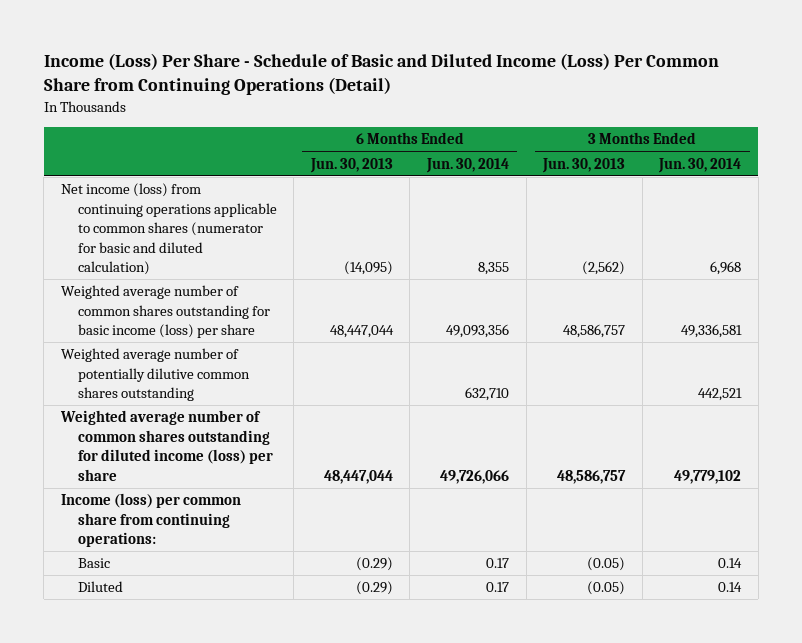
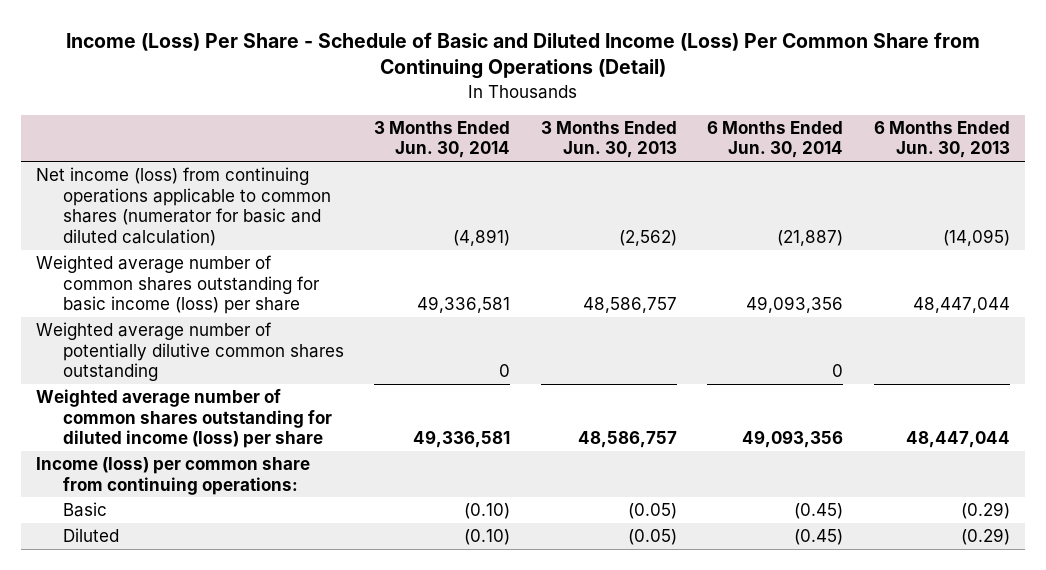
[477,262,509,276] 8,355 -> [777,229,844,246] (21,887)
[710,261,742,276] 6,968 -> [453,228,511,246] (4,891)
[464,387,509,402] 632,710 -> [832,364,844,378] 0
[698,388,743,402] 442,521 -> [499,364,511,378] 0
[439,469,509,484] 49,726,066 -> [742,430,844,449] 49,093,356
[674,469,742,484] 49,779,102 -> [413,430,511,449] 49,336,581
[485,558,509,569] 0.17 -> [794,503,844,520] (0.45)
[718,558,743,569] 0.14 -> [464,503,511,520] (0.10)
[485,582,509,593] 0.17 -> [794,529,844,546] (0.45)
[718,582,743,593] 0.14 -> [464,529,511,546] (0.10)

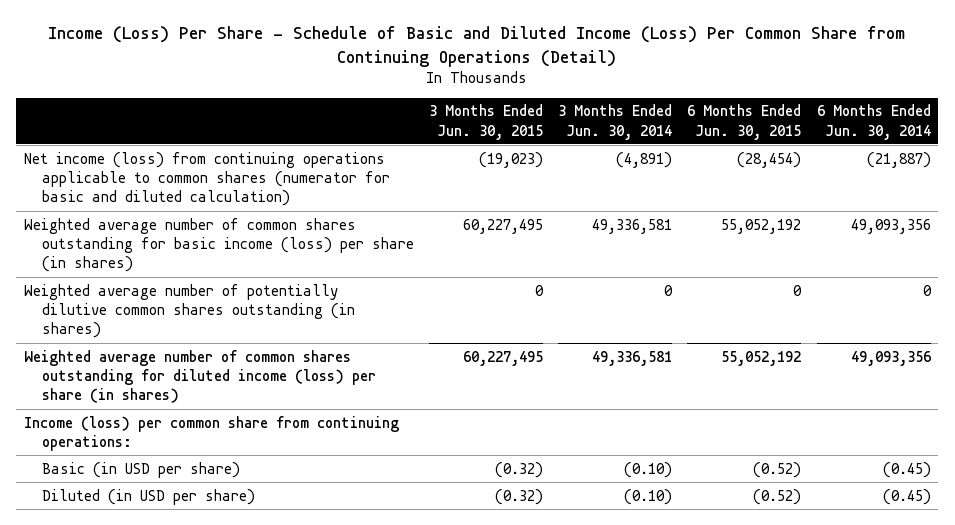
[540,120,677,159] 3 Months Ended Jun. 30, 2013 -> none
[873,120,1010,159] 6 Months Ended Jun. 30, 2013 -> none
none -> [428,104,543,140] 3 Months Ended Jun. 30, 2015
none -> [687,104,802,140] 6 Months Ended Jun. 30, 2015
[36,255,320,315] Weighted average number of common shares outstanding for basic income (loss) per share -> [23,217,414,273] Weighted average number of common shares outstanding for basic income (loss) per share (in shares)
[36,322,344,382] Weighted average number of potentially dilutive common shares outstanding -> [23,283,355,339] Weighted average number of potentially dilutive common shares outstanding (in shares)
[36,389,332,449] Weighted average number of common shares outstanding for diluted income (loss) per share -> [23,349,376,404] Weighted average number of common shares outstanding for diluted income (loss) per share (in shares)
[62,502,107,518] Basic -> [41,461,240,478] Basic (in USD per share)
[62,528,119,543] Diluted -> [41,488,255,505] Diluted (in USD per share)

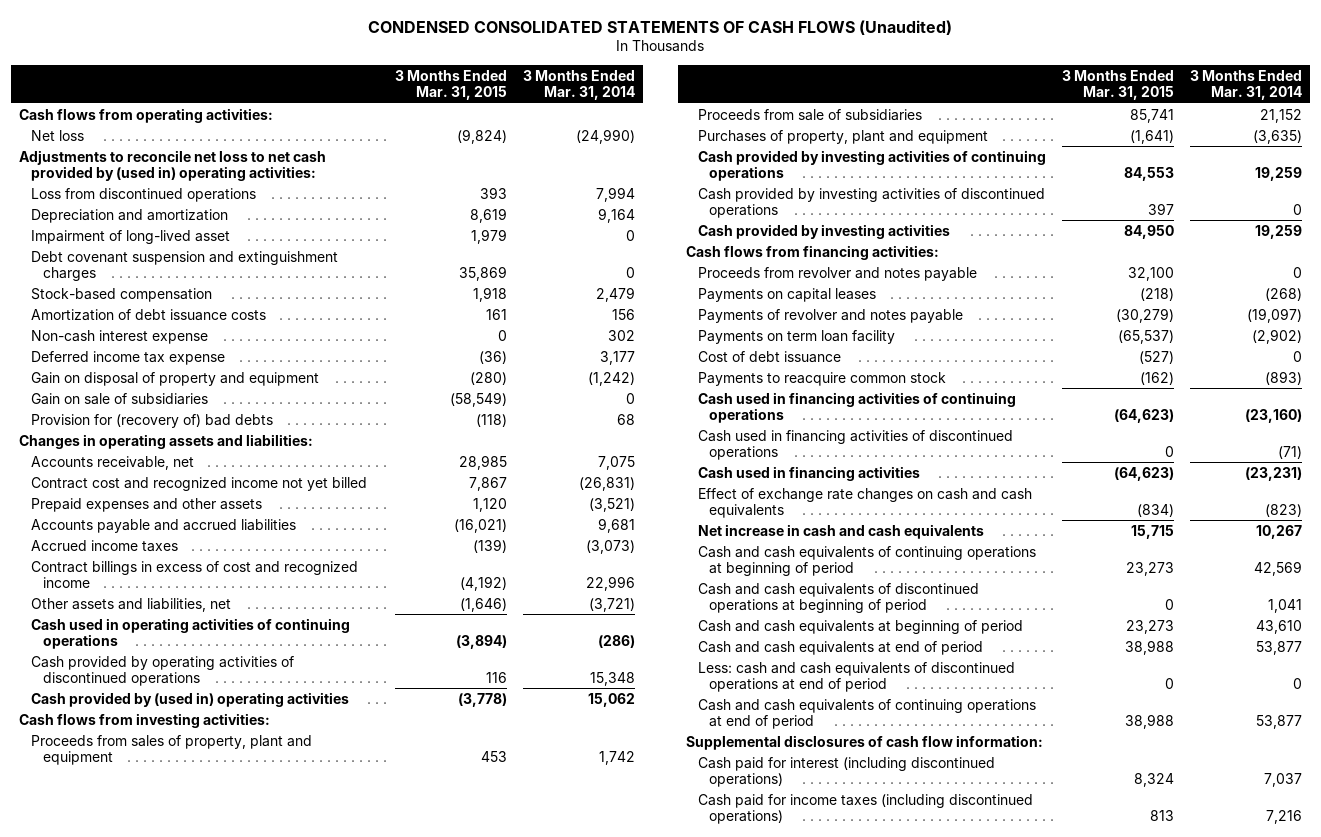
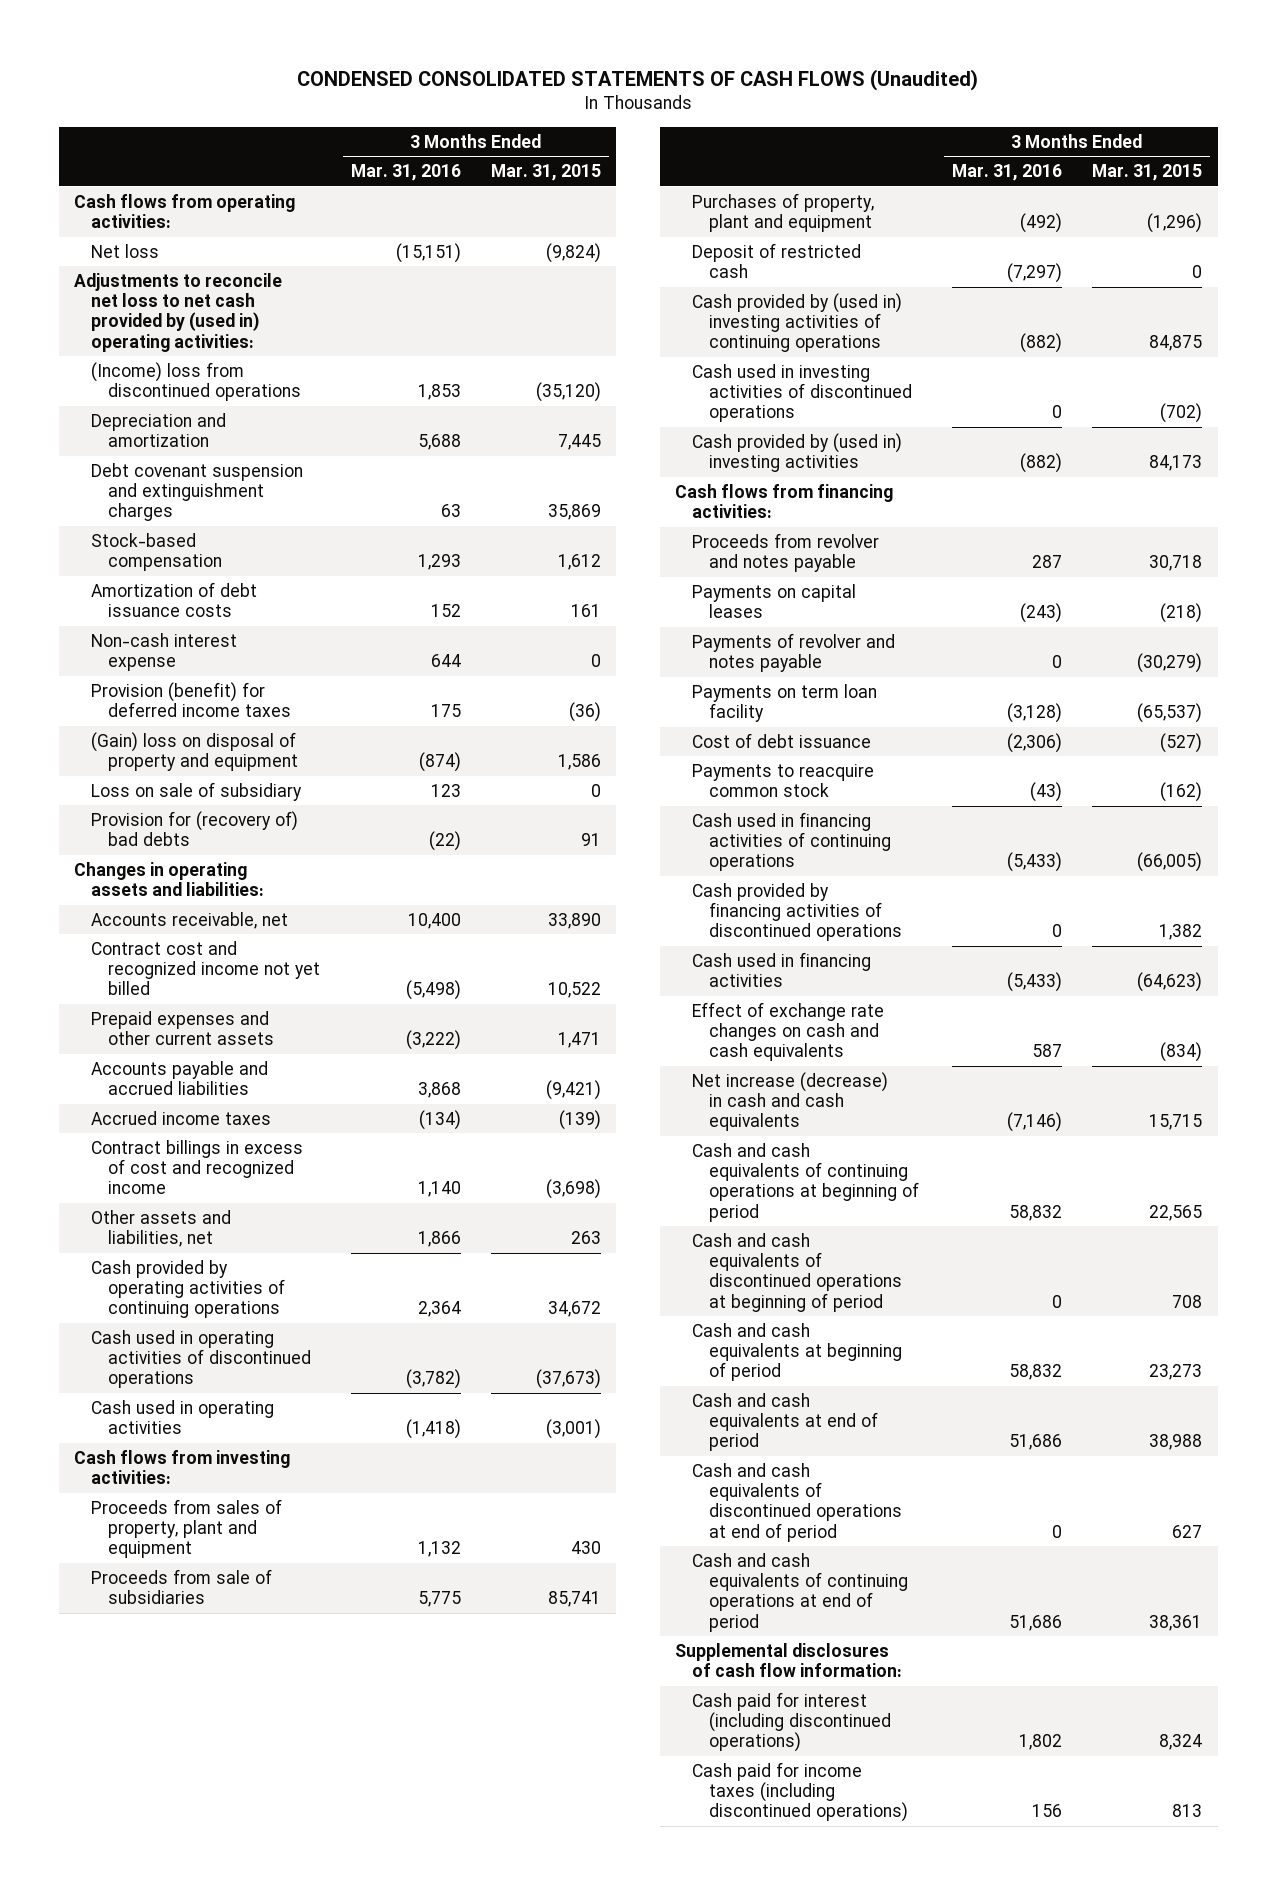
[523,69,636,100] 3 Months Ended Mar. 31, 2014 -> none
none -> [350,164,461,182] Mar. 31, 2016
[31,229,231,244] Impairment of long-lived asset -> none
[31,187,257,202] Loss from discontinued operations -> [91,361,302,402] (Income) loss from discontinued operations
[480,186,508,199] 393 -> [536,382,602,403] (35,120)
[470,207,508,223] 8,619 -> [558,434,602,451] 7,445
[473,286,508,302] 1,918 -> [558,554,602,571] 1,612
[31,350,226,365] Deferred income tax expense -> [91,681,292,718] Provision (benefit) for deferred income taxes
[31,371,320,386] Gain on disposal of property and equipment -> [91,731,299,772] (Gain) loss on disposal of property and equipment
[470,371,508,385] (280) -> [558,754,602,771] 1,586
[31,392,209,405] Gain on sale of subsidiaries -> [91,781,303,801] Loss on sale of subsidiary
[450,391,508,407] (58,549) -> [591,783,602,797] 0
[476,413,508,427] (118) -> [581,833,602,847] 91
[459,454,508,470] 28,985 -> [548,912,602,929] 33,890
[469,476,508,491] 7,867 -> [548,982,602,999] 10,522
[31,497,263,512] Prepaid expenses and other assets -> [91,1010,275,1046] Prepaid expenses and other current assets
[473,497,508,512] 1,120 -> [558,1032,602,1049] 1,471
[454,518,508,533] (16,021) -> [546,1080,602,1101] (9,421)
[460,575,508,591] (4,192) -> [546,1179,602,1200] (3,698)
[460,597,508,612] (1,646) -> [571,1231,602,1245] 263
[31,617,351,649] Cash used in operating activities of continuing operations -> [91,1259,286,1319] Cash provided by operating activities of continuing operations
[456,634,508,649] (3,894) -> [548,1301,602,1318] 34,672
[31,655,295,686] Cash provided by operating activities of discontinued operations -> [91,1329,312,1389] Cash used in operating activities of discontinued operations
[486,671,508,683] 116 -> [536,1369,602,1390] (37,673)
[31,691,350,707] Cash provided by (used in) operating activities -> [91,1399,275,1435] Cash used in operating activities
[458,692,508,707] (3,778) -> [546,1419,602,1440] (3,001)
[481,750,508,762] 453 -> [571,1541,602,1555] 430
[1129,129,1174,144] (1,641) -> [1147,213,1203,234] (1,296)
none -> [692,242,862,279] Deposit of restricted cash
[697,149,1046,181] Cash provided by investing activities of continuing operations -> [692,292,903,353] Cash provided by (used in) investing activities of continuing operations
[1123,166,1174,181] 84,553 -> [1149,335,1203,352] 84,875
[697,187,1045,218] Cash provided by investing activities of discontinued operations -> [692,363,913,423] Cash used in investing activities of discontinued operations
[1147,202,1174,215] 397 -> [1160,403,1203,424] (702)
[697,223,950,239] Cash provided by investing activities -> [692,432,903,473] Cash provided by (used in) investing activities
[1123,224,1174,239] 84,950 -> [1149,455,1203,472] 84,173
[1127,266,1174,281] 32,100 -> [1149,555,1203,572] 30,718
[1113,408,1174,423] (64,623) -> [1137,852,1203,873] (66,005)
[697,429,1013,460] Cash used in financing activities of discontinued operations -> [692,882,903,942] Cash provided by financing activities of discontinued operations
[1164,445,1174,457] 0 -> [1159,924,1203,941] 1,382
[697,523,984,539] Net increase in cash and cash equivalents -> [692,1071,889,1132] Net increase (decrease) in cash and cash equivalents
[1125,561,1174,576] 23,273 -> [1149,1204,1203,1221] 22,565
[1164,598,1174,610] 0 -> [1172,1294,1203,1308] 708
[697,661,1015,692] Less: cash and cash equivalents of discontinued operations at end of period -> [692,1462,903,1542] Cash and cash equivalents of discontinued operations at end of period
[1164,677,1174,689] 0 -> [1172,1524,1203,1538] 627
[1124,713,1174,729] 38,988 -> [1149,1614,1203,1631] 38,361

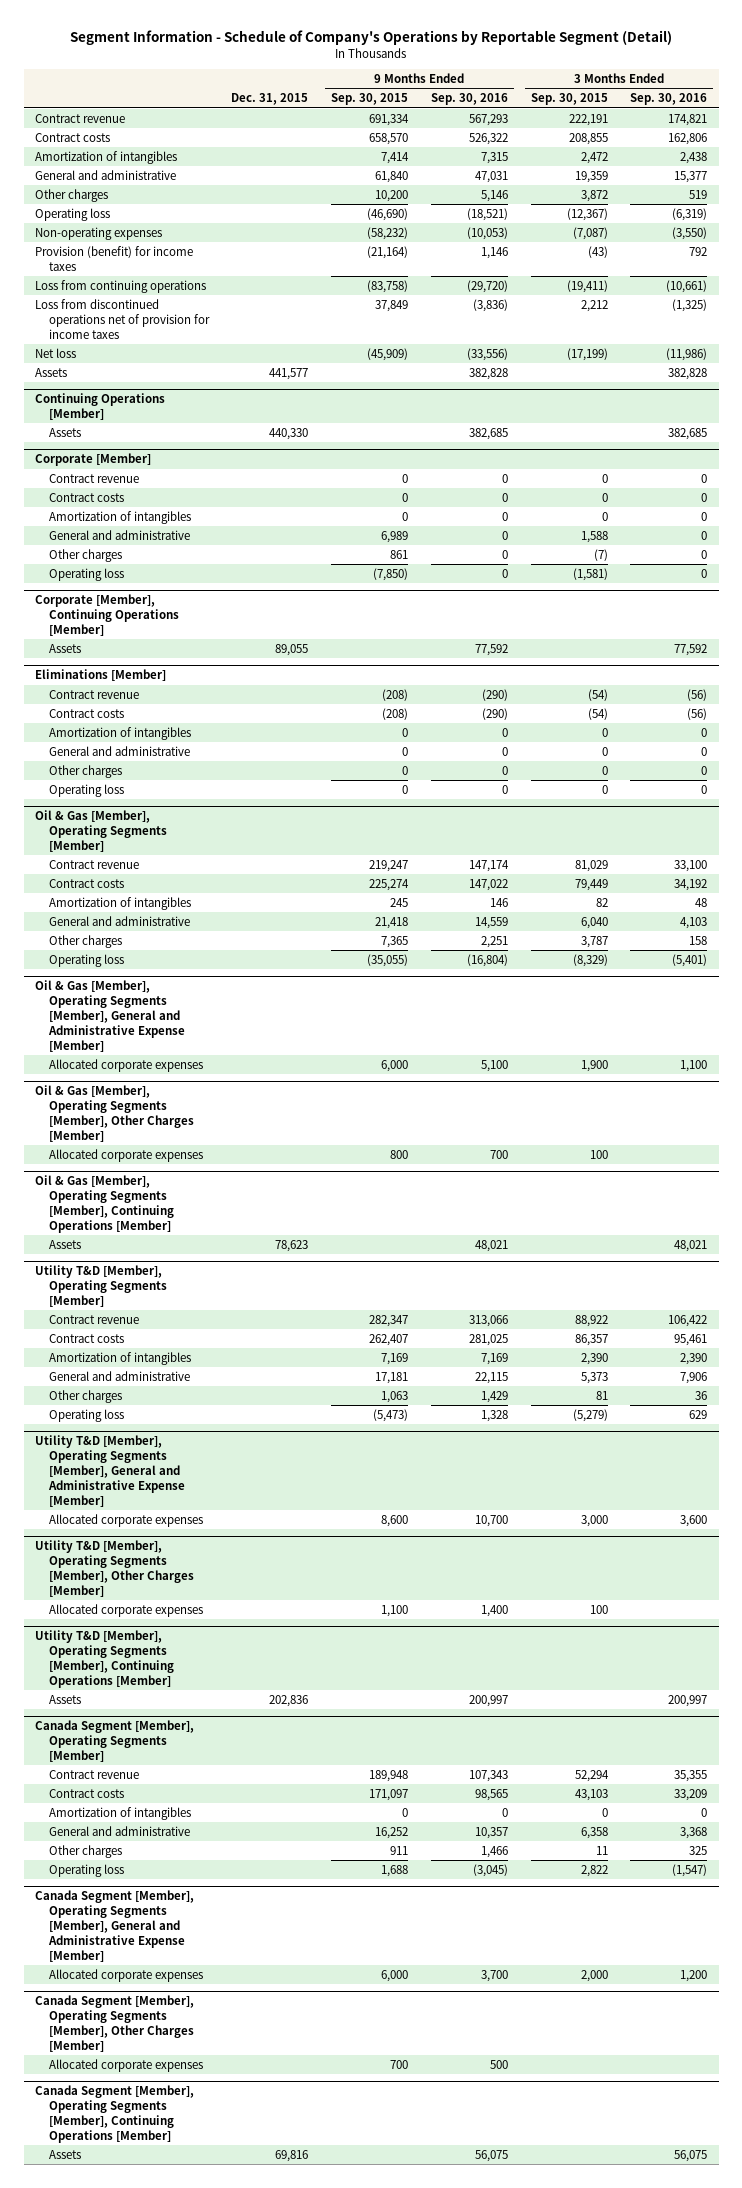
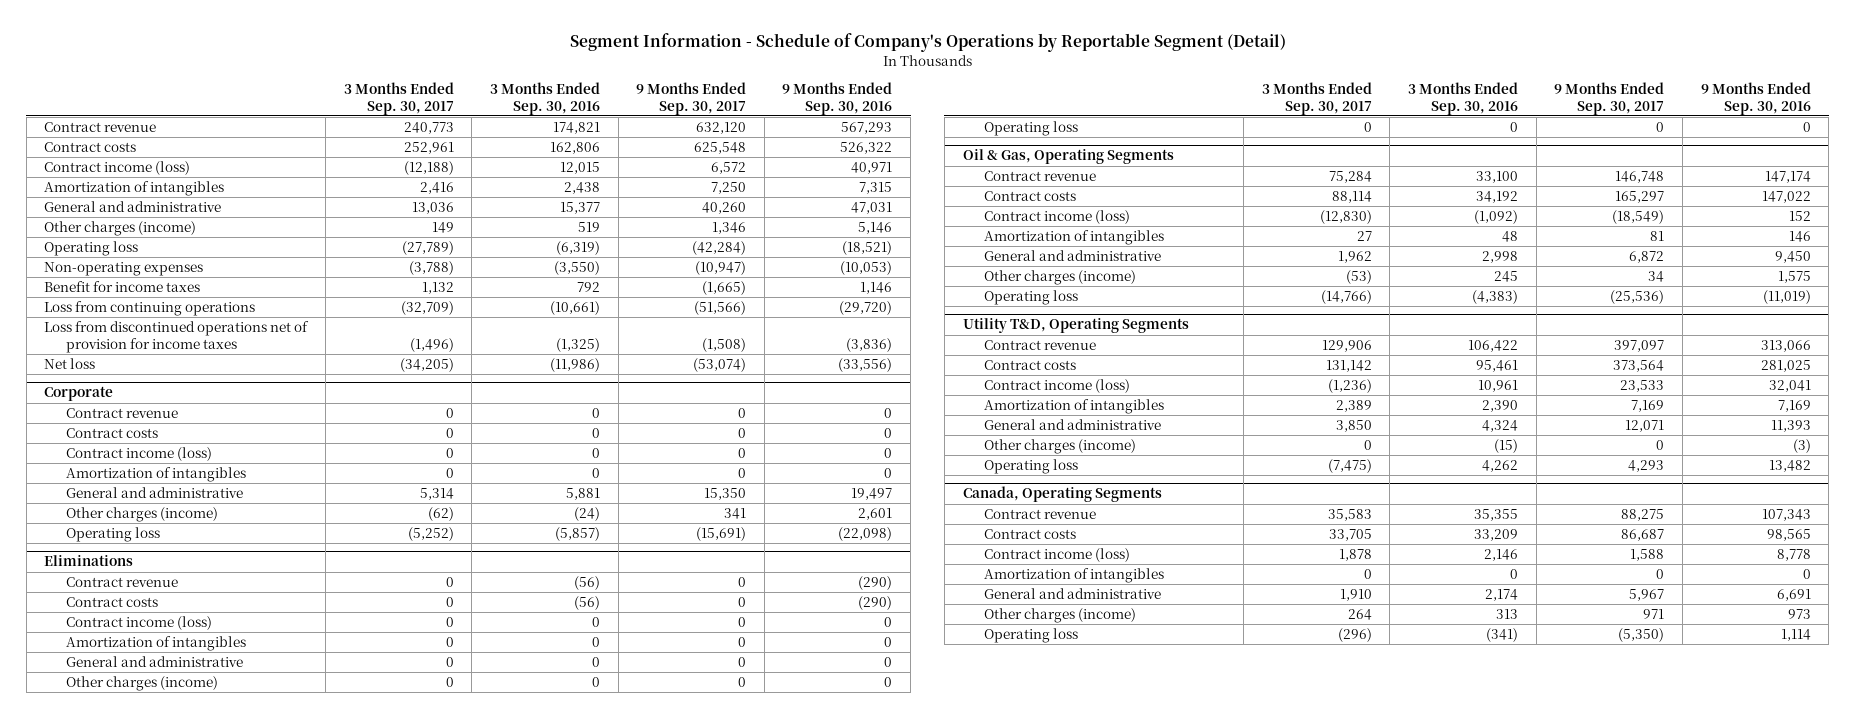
[231,93,309,106] Dec. 31, 2015 -> none
[331,93,409,106] Sep. 30, 2015 -> none
[530,93,608,106] Sep. 30, 2015 -> none
none -> [343,82,454,115] 3 Months Ended Sep. 30, 2017
none -> [636,82,747,115] 9 Months Ended Sep. 30, 2017
none -> [44,161,191,176] Contract income (loss)
[34,188,108,202] Other charges -> [44,221,197,237] Other charges (income)
[34,245,193,271] Provision (benefit) for income taxes -> [44,281,201,293] Benefit for income taxes
[34,367,67,377] Assets -> none
[34,393,165,421] Continuing Operations [Member] -> none
[48,427,81,437] Assets -> none
[34,453,151,467] Corporate [Member] -> [44,386,114,402] Corporate
none -> [65,447,212,462] Contract income (loss)
[34,594,179,636] Corporate [Member], Continuing Operations [Member] -> none
[48,643,81,653] Assets -> none
[501,530,508,540] 0 -> [851,488,893,501] 19,497
[701,530,708,540] 0 -> [565,488,600,501] 5,881
[48,548,122,562] Other charges -> [65,507,218,523] Other charges (income)
[501,549,508,559] 0 -> [858,508,893,521] 2,601
[701,549,708,559] 0 -> [573,507,600,522] (24)
[501,568,508,578] 0 -> [838,527,893,542] (22,098)
[701,568,708,578] 0 -> [554,527,600,542] (5,857)
[34,669,166,682] Eliminations [Member] -> [44,555,134,567] Eliminations
none -> [65,616,212,631] Contract income (loss)
[48,764,122,778] Other charges -> [65,676,218,692] Other charges (income)
[34,810,167,852] Oil & Gas [Member], Operating Segments [Member] -> [962,149,1174,165] Oil & Gas, Operating Segments
none -> [984,210,1131,225] Contract income (loss)
[34,980,185,1052] Oil & Gas [Member], Operating Segments [Member], General and Administrative Expense [Member] -> none
[48,1058,203,1072] Allocated corporate expenses -> none
[34,1085,194,1142] Oil & Gas [Member], Operating Segments [Member], Other Charges [Member] -> none
[48,1148,203,1162] Allocated corporate expenses -> none
[34,1175,174,1233] Oil & Gas [Member], Operating Segments [Member], Continuing Operations [Member] -> none
[48,1239,81,1249] Assets -> none
[474,916,508,929] 14,559 -> [1774,251,1811,264] 9,450
[680,916,708,929] 4,103 -> [1482,251,1519,264] 2,998
[48,934,122,948] Other charges -> [984,270,1137,286] Other charges (income)
[480,935,508,948] 2,251 -> [1777,271,1811,284] 1,575
[689,935,708,945] 158 -> [1494,271,1519,283] 245
[466,953,508,967] (16,804) -> [1762,290,1811,305] (11,019)
[672,953,708,967] (5,401) -> [1472,290,1519,305] (4,383)
[34,1265,167,1307] Utility T&D [Member], Operating Segments [Member] -> [962,318,1189,334] Utility T&D, Operating Segments
none -> [984,379,1131,394] Contract income (loss)
[34,1435,185,1507] Utility T&D [Member], Operating Segments [Member], General and Administrative Expense [Member] -> none
[48,1513,203,1527] Allocated corporate expenses -> none
[34,1540,194,1597] Utility T&D [Member], Operating Segments [Member], Other Charges [Member] -> none
[48,1603,203,1617] Allocated corporate expenses -> none
[34,1630,174,1688] Utility T&D [Member], Operating Segments [Member], Continuing Operations [Member] -> none
[48,1694,81,1704] Assets -> none
[474,1371,508,1384] 22,115 -> [1770,420,1811,433] 11,393
[680,1371,708,1384] 7,906 -> [1482,420,1519,433] 4,324
[48,1389,122,1403] Other charges -> [984,439,1137,455] Other charges (income)
[480,1390,508,1403] 1,429 -> [1792,439,1811,454] (3)
[695,1390,708,1400] 36 -> [1494,439,1519,454] (15)
[480,1409,508,1422] 1,328 -> [1768,460,1811,473] 13,482
[689,1409,708,1419] 629 -> [1482,460,1519,473] 4,262
[34,1720,194,1762] Canada Segment [Member], Operating Segments [Member] -> [962,486,1162,503] Canada, Operating Segments
none -> [984,548,1131,563] Contract income (loss)
[34,1890,194,1962] Canada Segment [Member], Operating Segments [Member], General and Administrative Expense [Member] -> none
[48,1968,203,1982] Allocated corporate expenses -> none
[34,1995,194,2052] Canada Segment [Member], Operating Segments [Member], Other Charges [Member] -> none
[48,2058,203,2072] Allocated corporate expenses -> none
[34,2085,194,2143] Canada Segment [Member], Operating Segments [Member], Continuing Operations [Member] -> none
[48,2149,81,2159] Assets -> none
[474,1826,508,1839] 10,357 -> [1776,589,1811,602] 6,691
[680,1826,708,1839] 3,368 -> [1485,589,1519,602] 2,174
[48,1844,122,1858] Other charges -> [984,608,1137,624] Other charges (income)
[480,1845,508,1858] 1,466 -> [1787,609,1811,620] 973
[689,1845,708,1855] 325 -> [1496,609,1519,620] 313
[472,1863,508,1877] (3,045) -> [1780,629,1811,642] 1,114
[672,1863,708,1877] (1,547) -> [1486,628,1519,643] (341)

